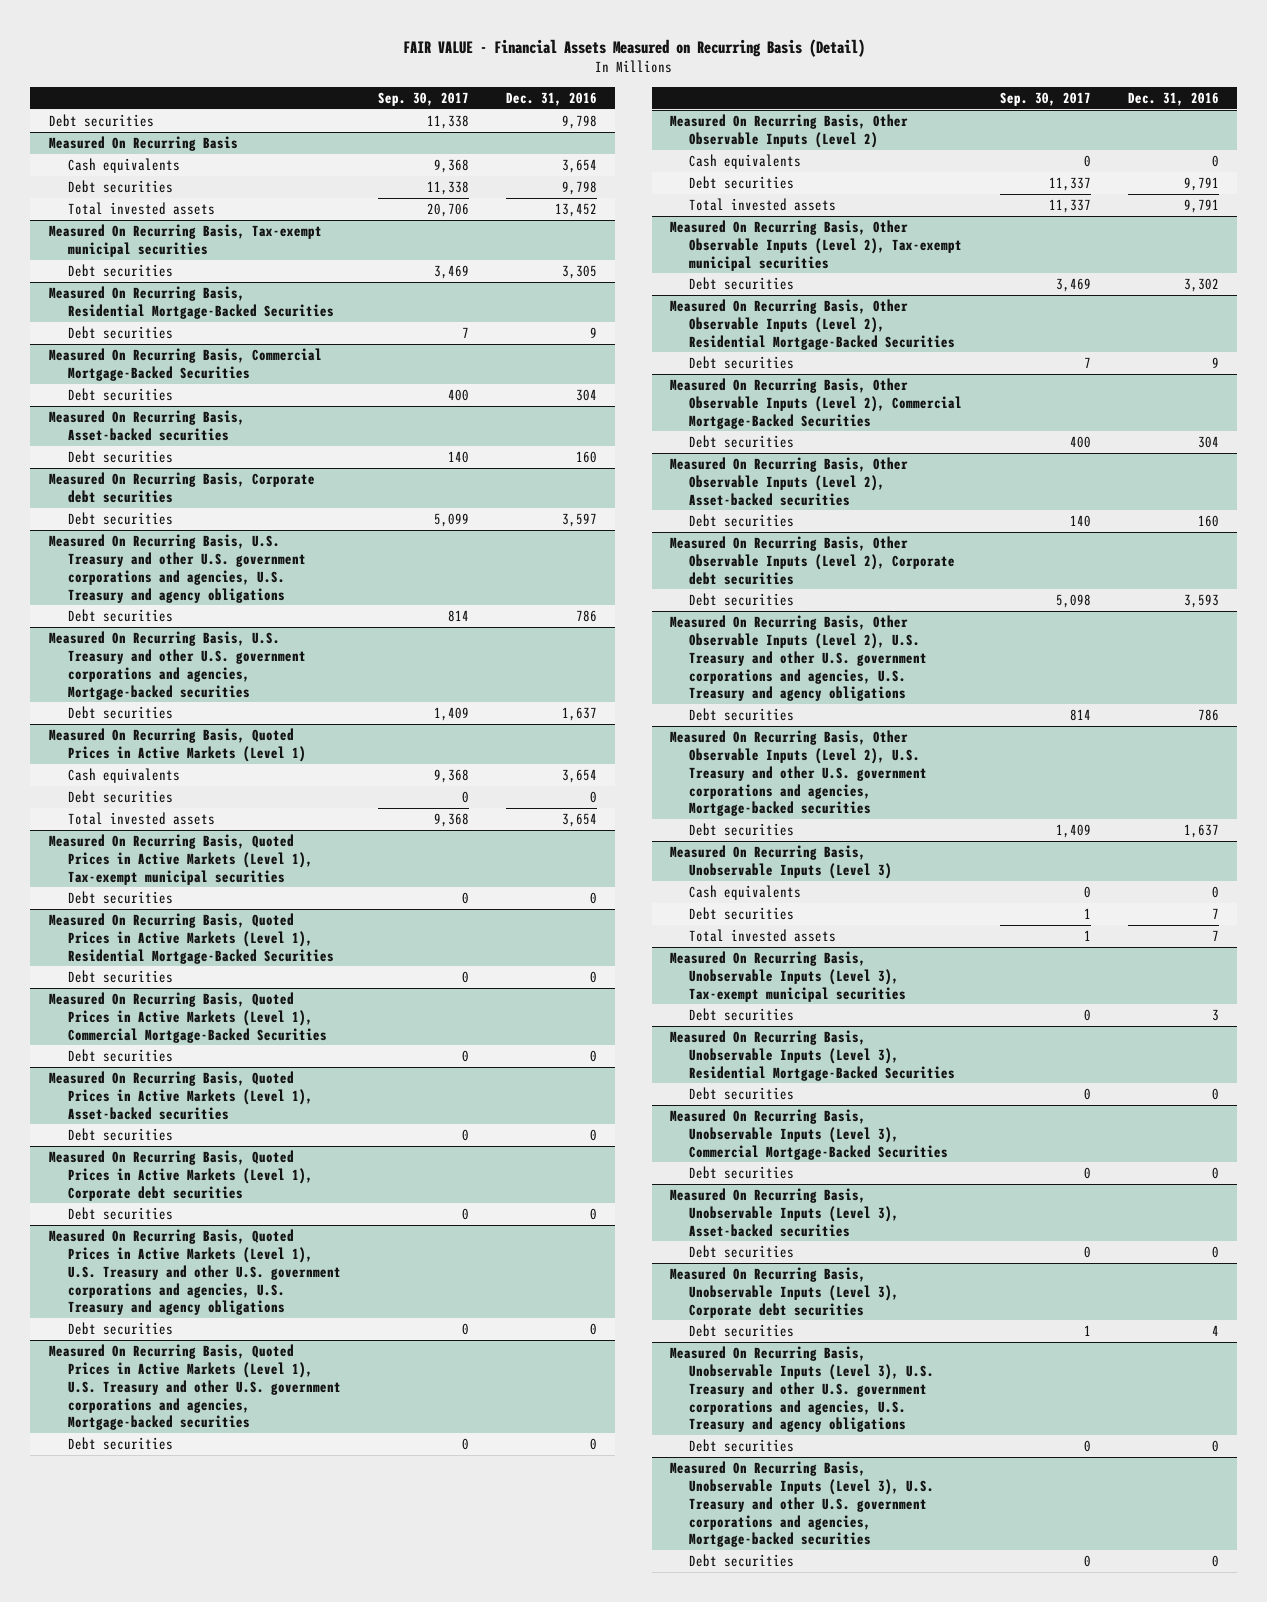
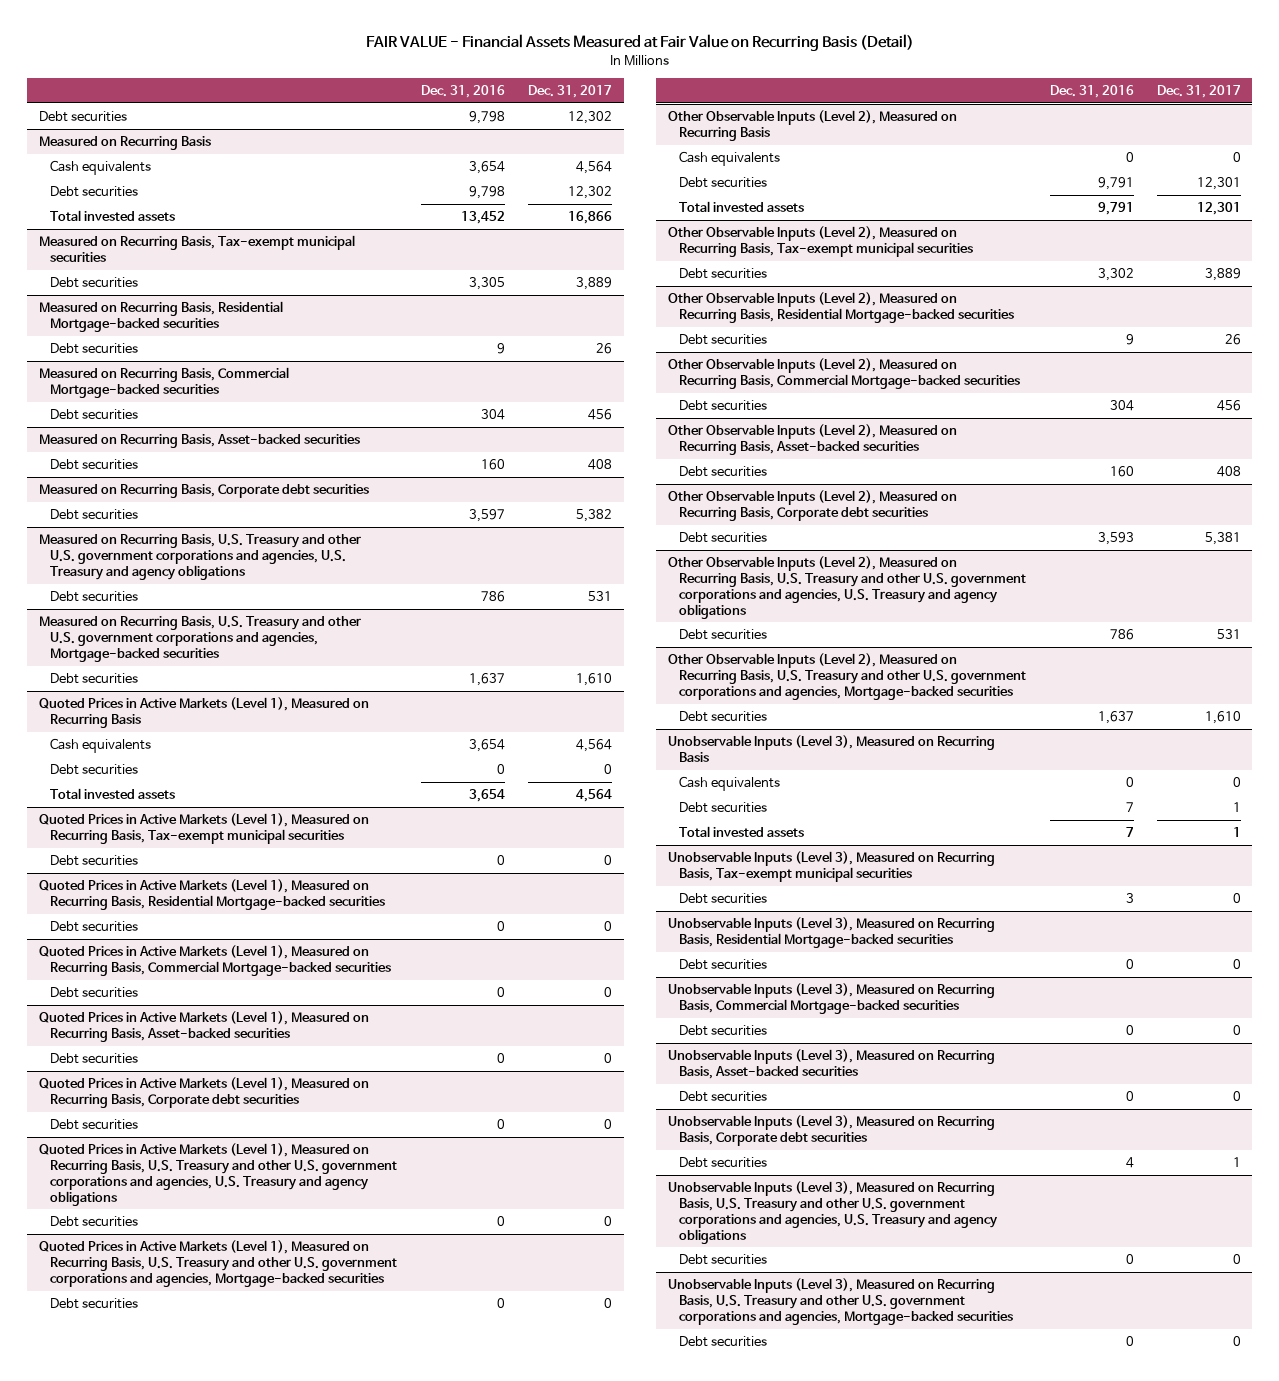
[402,38,865,57] FAIR VALUE - Financial Assets Measured on Recurring Basis (Detail) -> [365,34,914,52] FAIR VALUE - Financial Assets Measured at Fair Value on Recurring Basis (Detail)
[377,91,469,106] Sep. 30, 2017 -> none
none -> [527,84,612,98] Dec. 31, 2017
[48,135,238,151] Measured On Recurring Basis -> [38,136,211,151] Measured on Recurring Basis
[48,223,322,257] Measured On Recurring Basis, Tax-exempt municipal securities -> [38,235,355,262] Measured on Recurring Basis, Tax-exempt municipal securities
[48,285,334,319] Measured On Recurring Basis, Residential Mortgage-Backed Securities -> [38,301,283,332] Measured on Recurring Basis, Residential Mortgage-backed securities
[48,347,322,381] Measured On Recurring Basis, Commercial Mortgage-Backed Securities -> [38,367,289,398] Measured on Recurring Basis, Commercial Mortgage-backed securities
[48,409,245,441] Measured On Recurring Basis, Asset-backed securities -> [38,434,360,449] Measured on Recurring Basis, Asset-backed securities
[48,471,315,503] Measured On Recurring Basis, Corporate debt securities -> [38,484,369,499] Measured on Recurring Basis, Corporate debt securities
[48,533,306,603] Measured On Recurring Basis, U.S. Treasury and other U.S. government corporations and agencies, U.S. Treasury and agency obligations -> [38,534,361,580] Measured on Recurring Basis, U.S. Treasury and other U.S. government corporations and agencies, U.S. Treasury and agency obligations
[48,630,306,700] Measured On Recurring Basis, U.S. Treasury and other U.S. government corporations and agencies, Mortgage-backed securities -> [38,616,361,662] Measured on Recurring Basis, U.S. Treasury and other U.S. government corporations and agencies, Mortgage-backed securities
[48,727,306,762] Measured On Recurring Basis, Quoted Prices in Active Markets (Level 1) -> [38,697,369,728] Quoted Prices in Active Markets (Level 1), Measured on Recurring Basis
[48,833,313,885] Measured On Recurring Basis, Quoted Prices in Active Markets (Level 1), Tax-exempt municipal securities -> [38,813,369,844] Quoted Prices in Active Markets (Level 1), Measured on Recurring Basis, Tax-exempt municipal securities
[48,912,334,964] Measured On Recurring Basis, Quoted Prices in Active Markets (Level 1), Residential Mortgage-Backed Securities -> [38,879,386,910] Quoted Prices in Active Markets (Level 1), Measured on Recurring Basis, Residential Mortgage-backed securities
[48,991,327,1043] Measured On Recurring Basis, Quoted Prices in Active Markets (Level 1), Commercial Mortgage-Backed Securities -> [38,945,392,976] Quoted Prices in Active Markets (Level 1), Measured on Recurring Basis, Commercial Mortgage-backed securities
[48,1070,313,1120] Measured On Recurring Basis, Quoted Prices in Active Markets (Level 1), Asset-backed securities -> [38,1011,369,1042] Quoted Prices in Active Markets (Level 1), Measured on Recurring Basis, Asset-backed securities
[48,1149,313,1201] Measured On Recurring Basis, Quoted Prices in Active Markets (Level 1), Corporate debt securities -> [38,1077,369,1108] Quoted Prices in Active Markets (Level 1), Measured on Recurring Basis, Corporate debt securities
[48,1228,341,1316] Measured On Recurring Basis, Quoted Prices in Active Markets (Level 1), U.S. Treasury and other U.S. government corporations and agencies, U.S. Treasury and agency obligations -> [38,1143,398,1206] Quoted Prices in Active Markets (Level 1), Measured on Recurring Basis, U.S. Treasury and other U.S. government corporations and agencies, U.S. Treasury and agency obligations
[48,1343,341,1431] Measured On Recurring Basis, Quoted Prices in Active Markets (Level 1), U.S. Treasury and other U.S. government corporations and agencies, Mortgage-backed securities -> [38,1240,398,1287] Quoted Prices in Active Markets (Level 1), Measured on Recurring Basis, U.S. Treasury and other U.S. government corporations and agencies, Mortgage-backed securities
[670,113,909,148] Measured On Recurring Basis, Other Observable Inputs (Level 2) -> [667,110,957,141] Other Observable Inputs (Level 2), Measured on Recurring Basis
[670,219,963,271] Measured On Recurring Basis, Other Observable Inputs (Level 2), Tax-exempt municipal securities -> [667,226,974,257] Other Observable Inputs (Level 2), Measured on Recurring Basis, Tax-exempt municipal securities
[670,298,956,350] Measured On Recurring Basis, Other Observable Inputs (Level 2), Residential Mortgage-Backed Securities -> [667,292,1015,323] Other Observable Inputs (Level 2), Measured on Recurring Basis, Residential Mortgage-backed securities
[670,377,963,429] Measured On Recurring Basis, Other Observable Inputs (Level 2), Commercial Mortgage-Backed Securities -> [667,358,1021,389] Other Observable Inputs (Level 2), Measured on Recurring Basis, Commercial Mortgage-backed securities
[670,456,909,506] Measured On Recurring Basis, Other Observable Inputs (Level 2), Asset-backed securities -> [667,424,957,455] Other Observable Inputs (Level 2), Measured on Recurring Basis, Asset-backed securities
[670,535,956,585] Measured On Recurring Basis, Other Observable Inputs (Level 2), Corporate debt securities -> [667,490,957,521] Other Observable Inputs (Level 2), Measured on Recurring Basis, Corporate debt securities
[670,614,928,702] Measured On Recurring Basis, Other Observable Inputs (Level 2), U.S. Treasury and other U.S. government corporations and agencies, U.S. Treasury and agency obligations -> [667,556,1027,619] Other Observable Inputs (Level 2), Measured on Recurring Basis, U.S. Treasury and other U.S. government corporations and agencies, U.S. Treasury and agency obligations
[670,729,928,817] Measured On Recurring Basis, Other Observable Inputs (Level 2), U.S. Treasury and other U.S. government corporations and agencies, Mortgage-backed securities -> [667,653,1027,700] Other Observable Inputs (Level 2), Measured on Recurring Basis, U.S. Treasury and other U.S. government corporations and agencies, Mortgage-backed securities
[670,844,893,879] Measured On Recurring Basis, Unobservable Inputs (Level 3) -> [667,735,995,762] Unobservable Inputs (Level 3), Measured on Recurring Basis
[670,950,907,1002] Measured On Recurring Basis, Unobservable Inputs (Level 3), Tax-exempt municipal securities -> [667,851,995,882] Unobservable Inputs (Level 3), Measured on Recurring Basis, Tax-exempt municipal securities
[670,1029,956,1081] Measured On Recurring Basis, Unobservable Inputs (Level 3), Residential Mortgage-Backed Securities -> [667,917,995,948] Unobservable Inputs (Level 3), Measured on Recurring Basis, Residential Mortgage-backed securities
[670,1108,949,1160] Measured On Recurring Basis, Unobservable Inputs (Level 3), Commercial Mortgage-Backed Securities -> [667,983,995,1014] Unobservable Inputs (Level 3), Measured on Recurring Basis, Commercial Mortgage-backed securities
[670,1187,900,1237] Measured On Recurring Basis, Unobservable Inputs (Level 3), Asset-backed securities -> [667,1049,995,1079] Unobservable Inputs (Level 3), Measured on Recurring Basis, Asset-backed securities
[670,1266,900,1318] Measured On Recurring Basis, Unobservable Inputs (Level 3), Corporate debt securities -> [667,1115,995,1146] Unobservable Inputs (Level 3), Measured on Recurring Basis, Corporate debt securities
[670,1345,935,1433] Measured On Recurring Basis, Unobservable Inputs (Level 3), U.S. Treasury and other U.S. government corporations and agencies, U.S. Treasury and agency obligations -> [667,1181,999,1244] Unobservable Inputs (Level 3), Measured on Recurring Basis, U.S. Treasury and other U.S. government corporations and agencies, U.S. Treasury and agency obligations
[670,1460,935,1548] Measured On Recurring Basis, Unobservable Inputs (Level 3), U.S. Treasury and other U.S. government corporations and agencies, Mortgage-backed securities -> [667,1278,1014,1325] Unobservable Inputs (Level 3), Measured on Recurring Basis, U.S. Treasury and other U.S. government corporations and agencies, Mortgage-backed securities

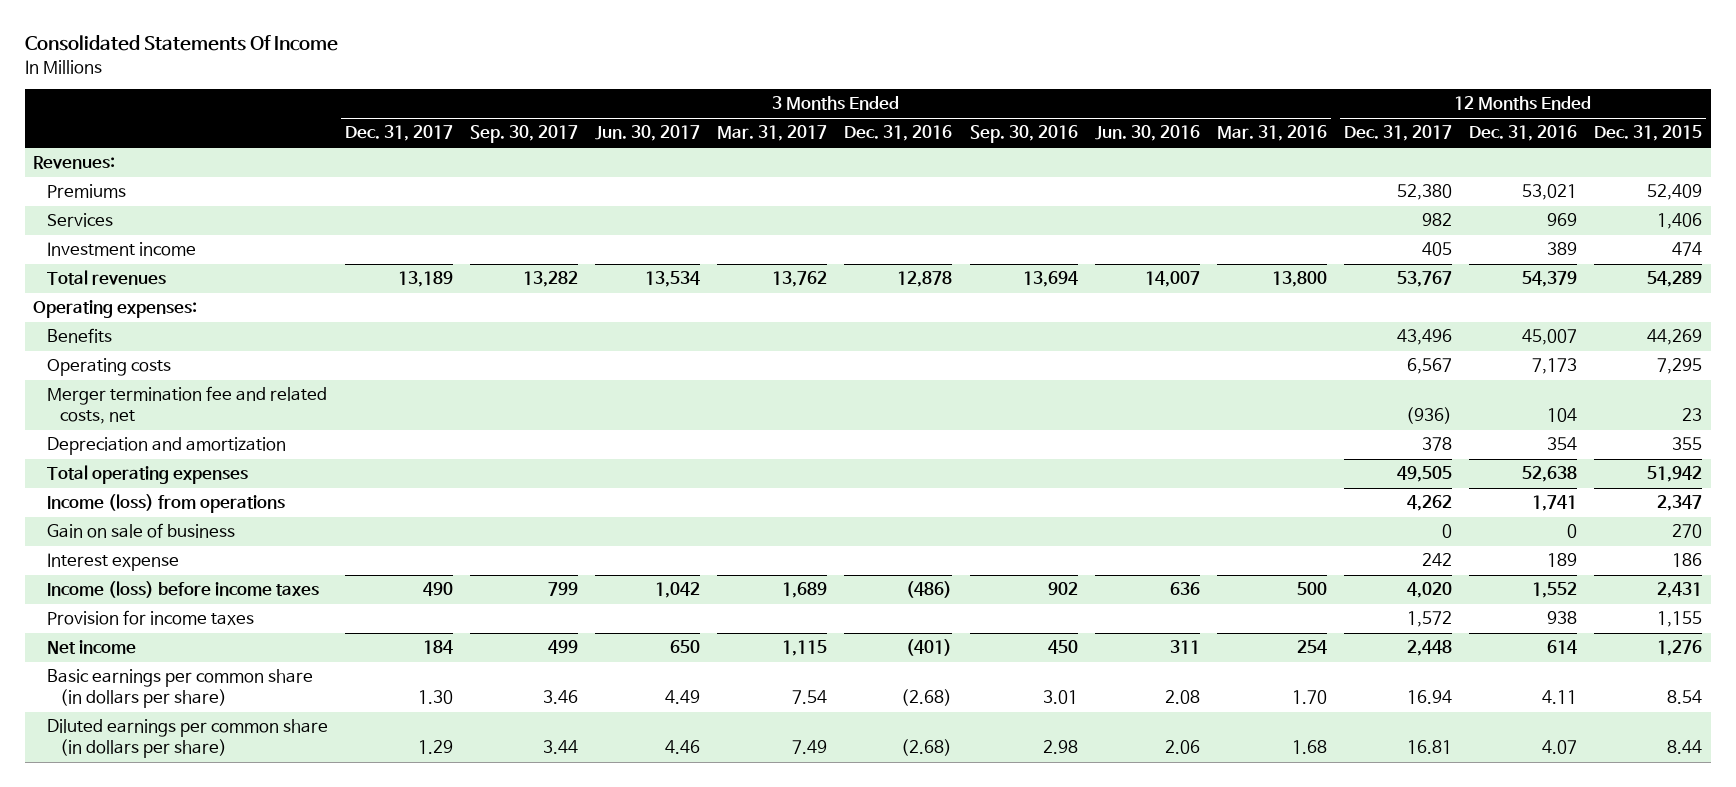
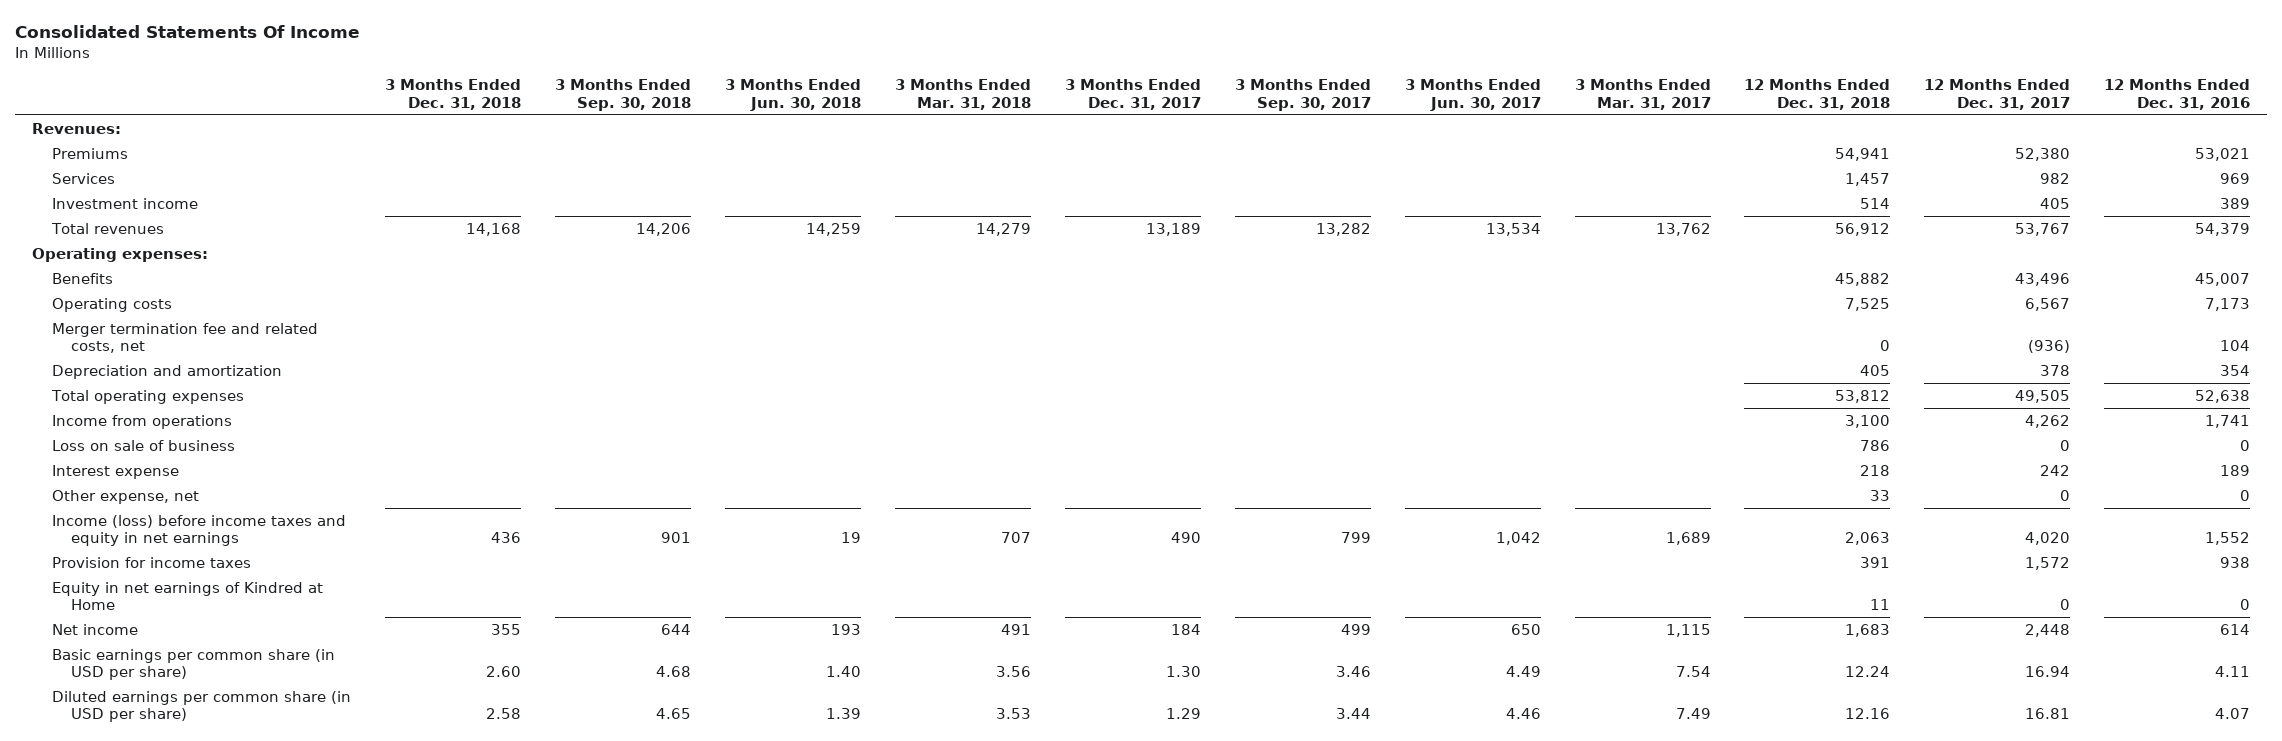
[844,125,953,142] Dec. 31, 2016 -> none
[969,125,1078,144] Sep. 30, 2016 -> none
[1094,125,1200,142] Jun. 30, 2016 -> none
[1216,125,1327,142] Mar. 31, 2016 -> none
[1594,125,1703,142] Dec. 31, 2015 -> none
none -> [384,79,521,110] 3 Months Ended Dec. 31, 2018
none -> [554,79,691,111] 3 Months Ended Sep. 30, 2018
none -> [724,79,861,111] 3 Months Ended Jun. 30, 2018
none -> [894,79,1031,110] 3 Months Ended Mar. 31, 2018
none -> [1744,79,1891,110] 12 Months Ended Dec. 31, 2018
[46,494,285,514] Income (loss) from operations -> [51,414,232,429] Income from operations
[46,523,235,539] Gain on sale of business -> [51,439,235,451] Loss on sale of business
none -> [51,489,199,504] Other expense, net
[46,581,319,599] Income (loss) before income taxes -> [51,514,346,547] Income (loss) before income taxes and equity in net earnings
none -> [51,581,323,611] Equity in net earnings of Kindred at Home
[46,669,313,709] Basic earnings per common share (in dollars per share) -> [51,648,335,681] Basic earnings per common share (in USD per share)
[46,719,328,759] Diluted earnings per common share (in dollars per share) -> [51,690,351,723] Diluted earnings per common share (in USD per share)

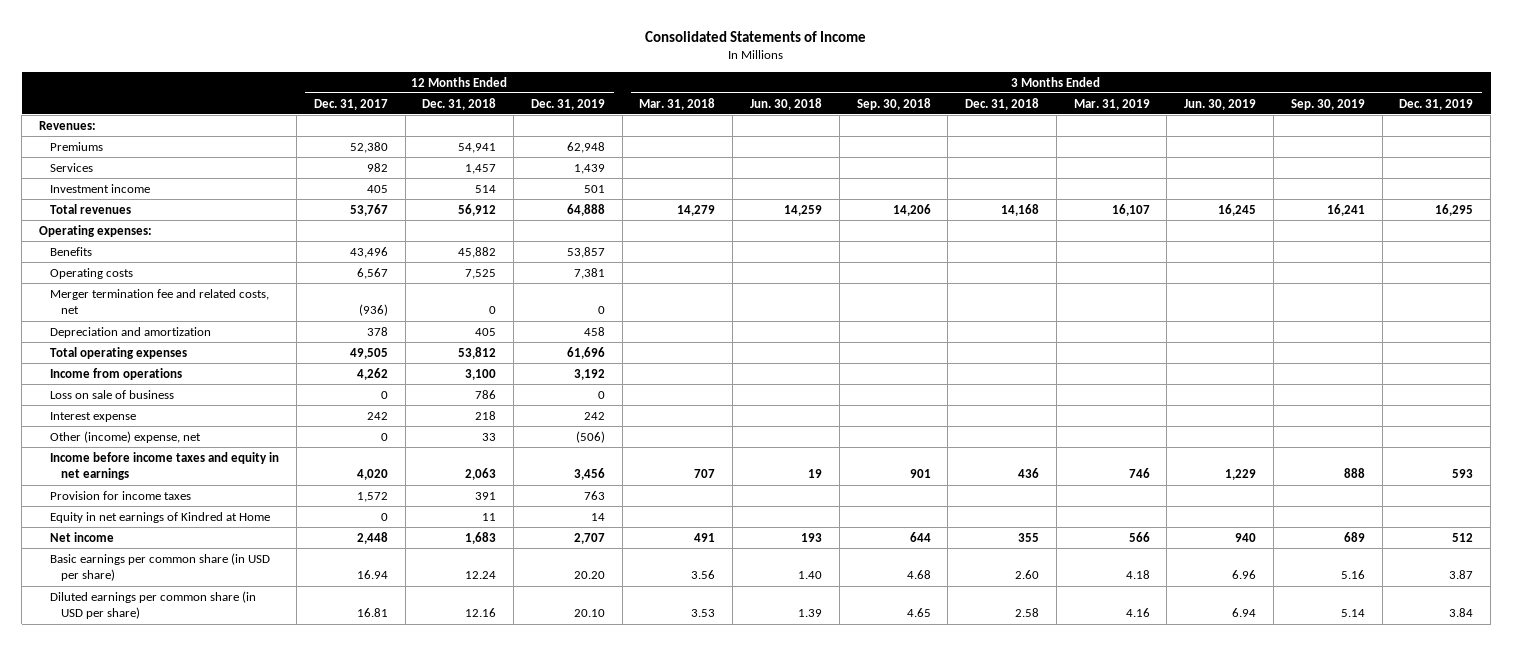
[14,24,360,38] Consolidated Statements Of Income -> [645,30,867,42] Consolidated Statements of Income
[1064,79,1201,110] 3 Months Ended Dec. 31, 2017 -> none
[1234,79,1371,111] 3 Months Ended Sep. 30, 2017 -> none
[1404,79,1541,111] 3 Months Ended Jun. 30, 2017 -> none
[1574,79,1711,110] 3 Months Ended Mar. 31, 2017 -> none
[2104,79,2251,110] 12 Months Ended Dec. 31, 2016 -> none
none -> [530,98,605,110] Dec. 31, 2019
none -> [1073,98,1150,110] Mar. 31, 2019
none -> [1184,98,1257,110] Jun. 30, 2019
none -> [1290,98,1365,110] Sep. 30, 2019
none -> [1399,98,1474,110] Dec. 31, 2019
[51,489,199,504] Other expense, net -> [50,430,202,443] Other (income) expense, net
[51,514,346,547] Income (loss) before income taxes and equity in net earnings -> [50,451,280,481] Income before income taxes and equity in net earnings

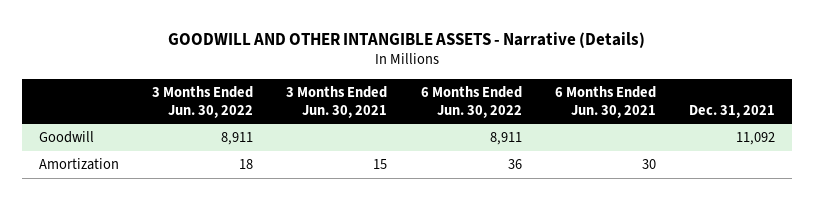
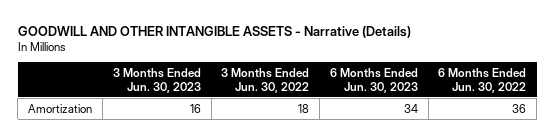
[286,86,388,118] 3 Months Ended Jun. 30, 2021 -> none
[555,86,657,118] 6 Months Ended Jun. 30, 2021 -> none
[689,104,776,118] Dec. 31, 2021 -> none
none -> [112,67,201,93] 3 Months Ended Jun. 30, 2023
none -> [329,67,418,93] 6 Months Ended Jun. 30, 2023
[38,131,94,144] Goodwill -> none

